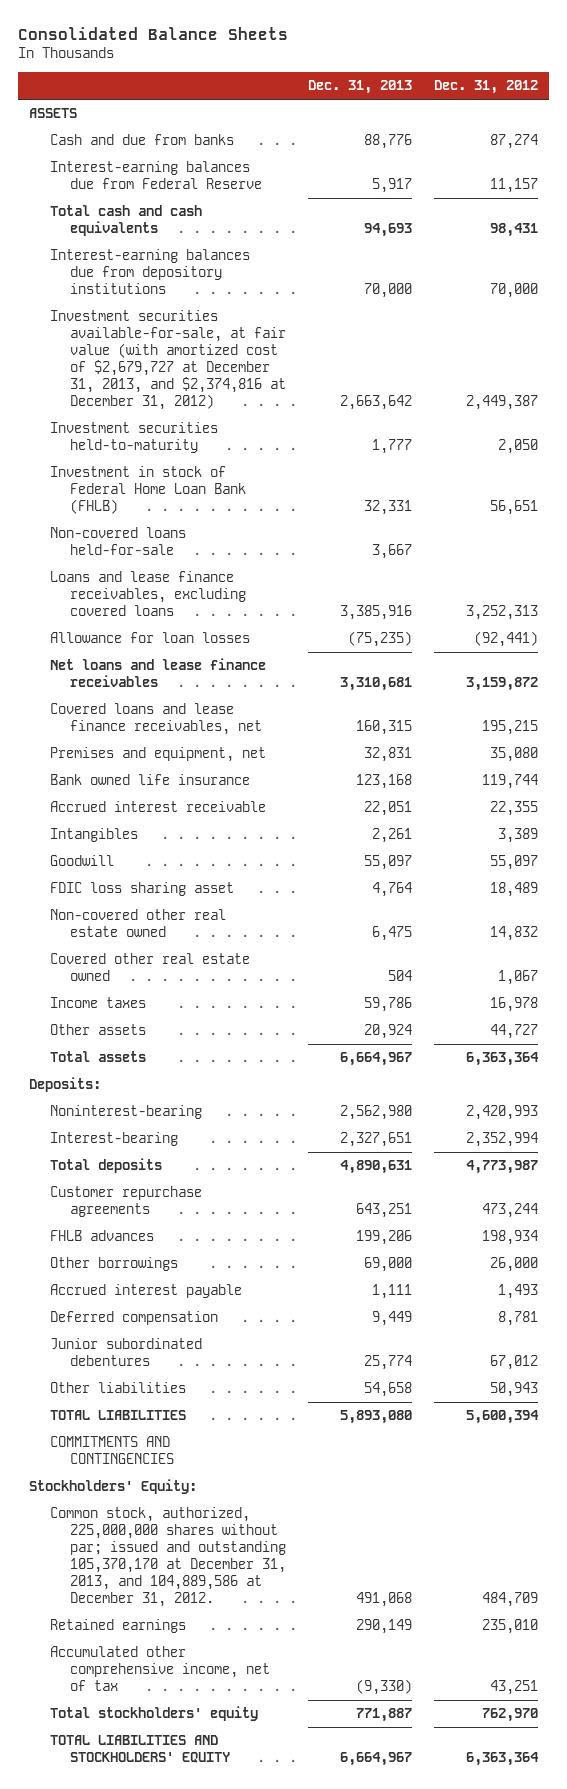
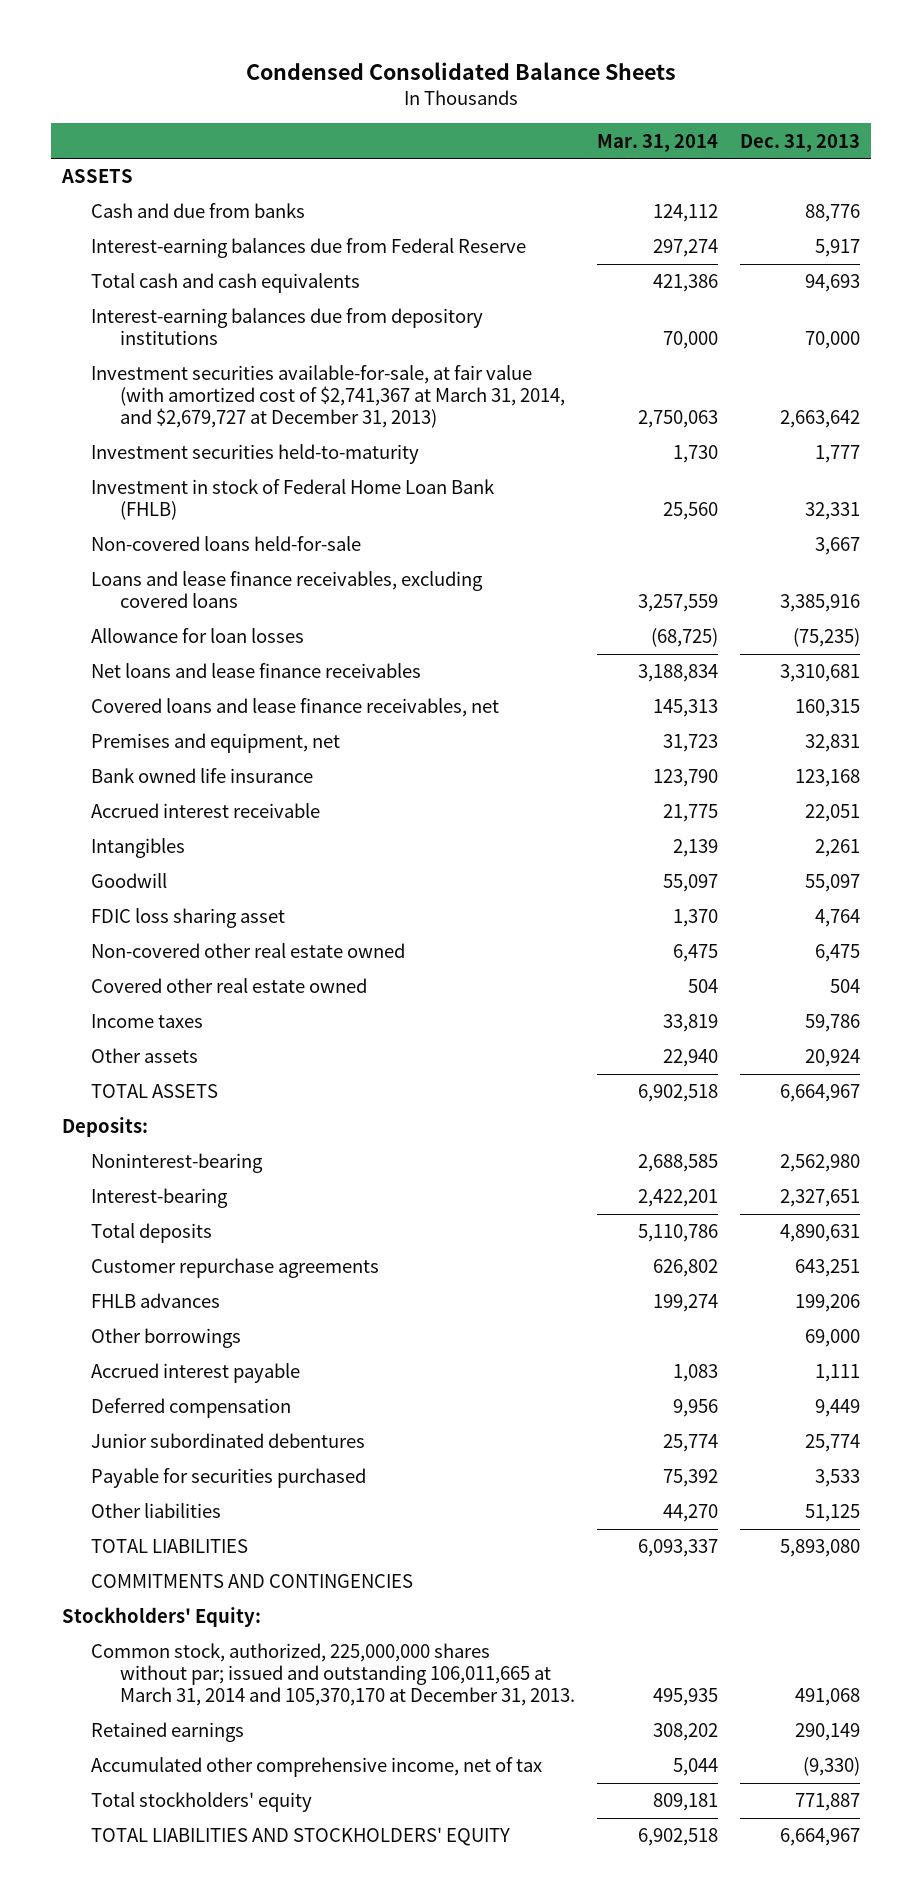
[18,26,289,40] Consolidated Balance Sheets -> [245,61,676,80] Condensed Consolidated Balance Sheets
[434,80,539,95] Dec. 31, 2012 -> none
none -> [596,133,718,152] Mar. 31, 2014
[49,310,287,411] Investment securities available-for-sale, at fair value (with amortized cost of $2,679,727 at December 31, 2013, and $2,374,816 at December 31, 2012) -> [91,365,565,429] Investment securities available-for-sale, at fair value (with amortized cost of $2,741,367 at March 31, 2014, and $2,679,727 at December 31, 2013)
[49,1051,146,1063] Total assets -> [91,1084,219,1099] TOTAL ASSETS
none -> [91,1468,367,1489] Payable for securities purchased
[364,1382,413,1398] 54,658 -> [804,1504,860,1523] 51,125
[49,1507,287,1608] Common stock, authorized, 225,000,000 shares without par; issued and outstanding 105,370,170 at December 31, 2013, and 104,889,586 at December 31, 2012. -> [91,1643,575,1707] Common stock, authorized, 225,000,000 shares without par; issued and outstanding 106,011,665 at March 31, 2014 and 105,370,170 at December 31, 2013.

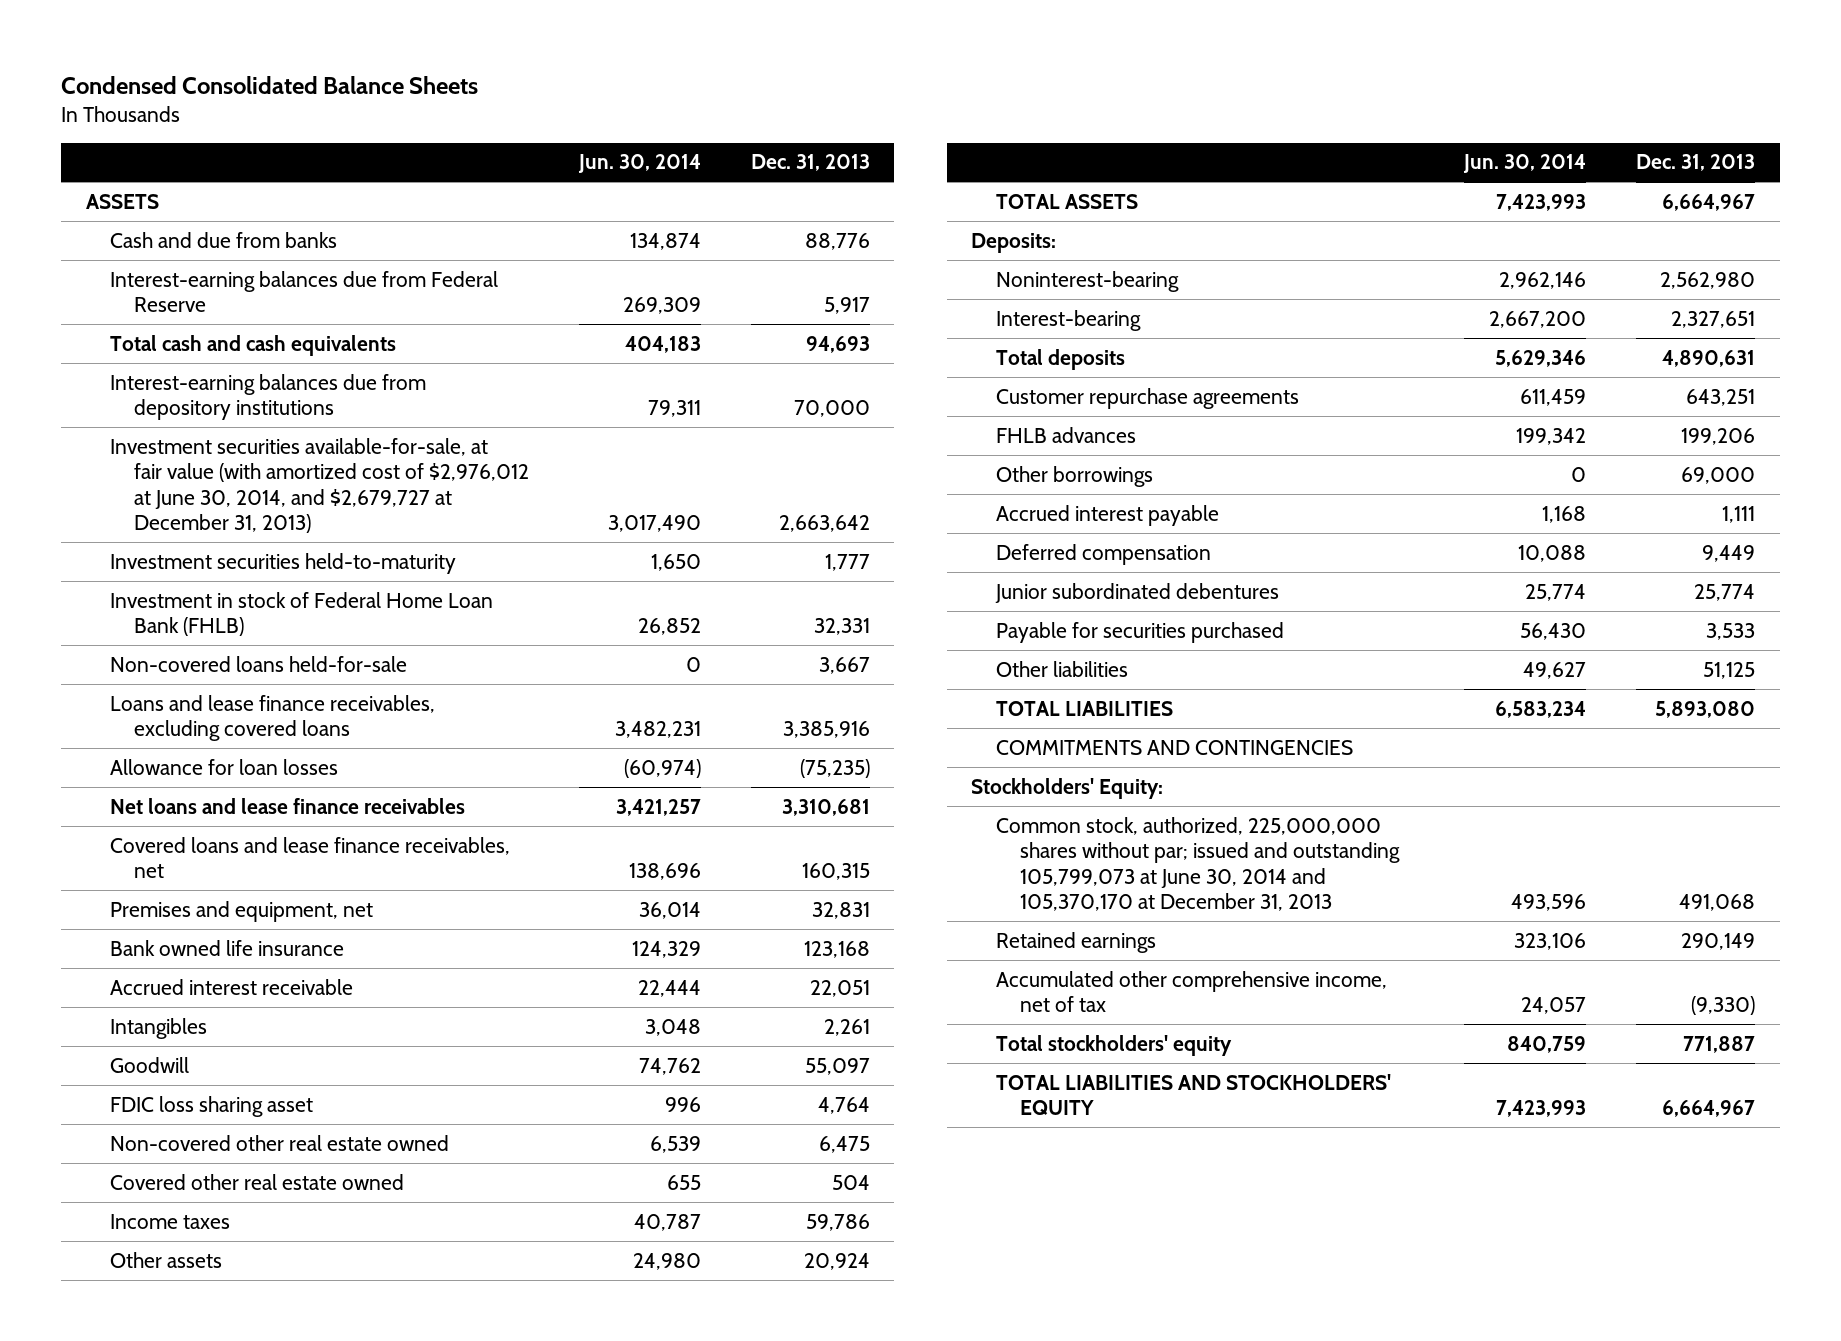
[596,133,718,152] Mar. 31, 2014 -> none
none -> [577,154,701,174] Jun. 30, 2014
[91,365,565,429] Investment securities available-for-sale, at fair value (with amortized cost of $2,741,367 at March 31, 2014, and $2,679,727 at December 31, 2013) -> [110,437,530,534] Investment securities available-for-sale, at fair value (with amortized cost of $2,976,012 at June 30, 2014, and $2,679,727 at December 31, 2013)
[91,1643,575,1707] Common stock, authorized, 225,000,000 shares without par; issued and outstanding 106,011,665 at March 31, 2014 and 105,370,170 at December 31, 2013. -> [995,816,1400,912] Common stock, authorized, 225,000,000 shares without par; issued and outstanding 105,799,073 at June 30, 2014 and 105,370,170 at December 31, 2013

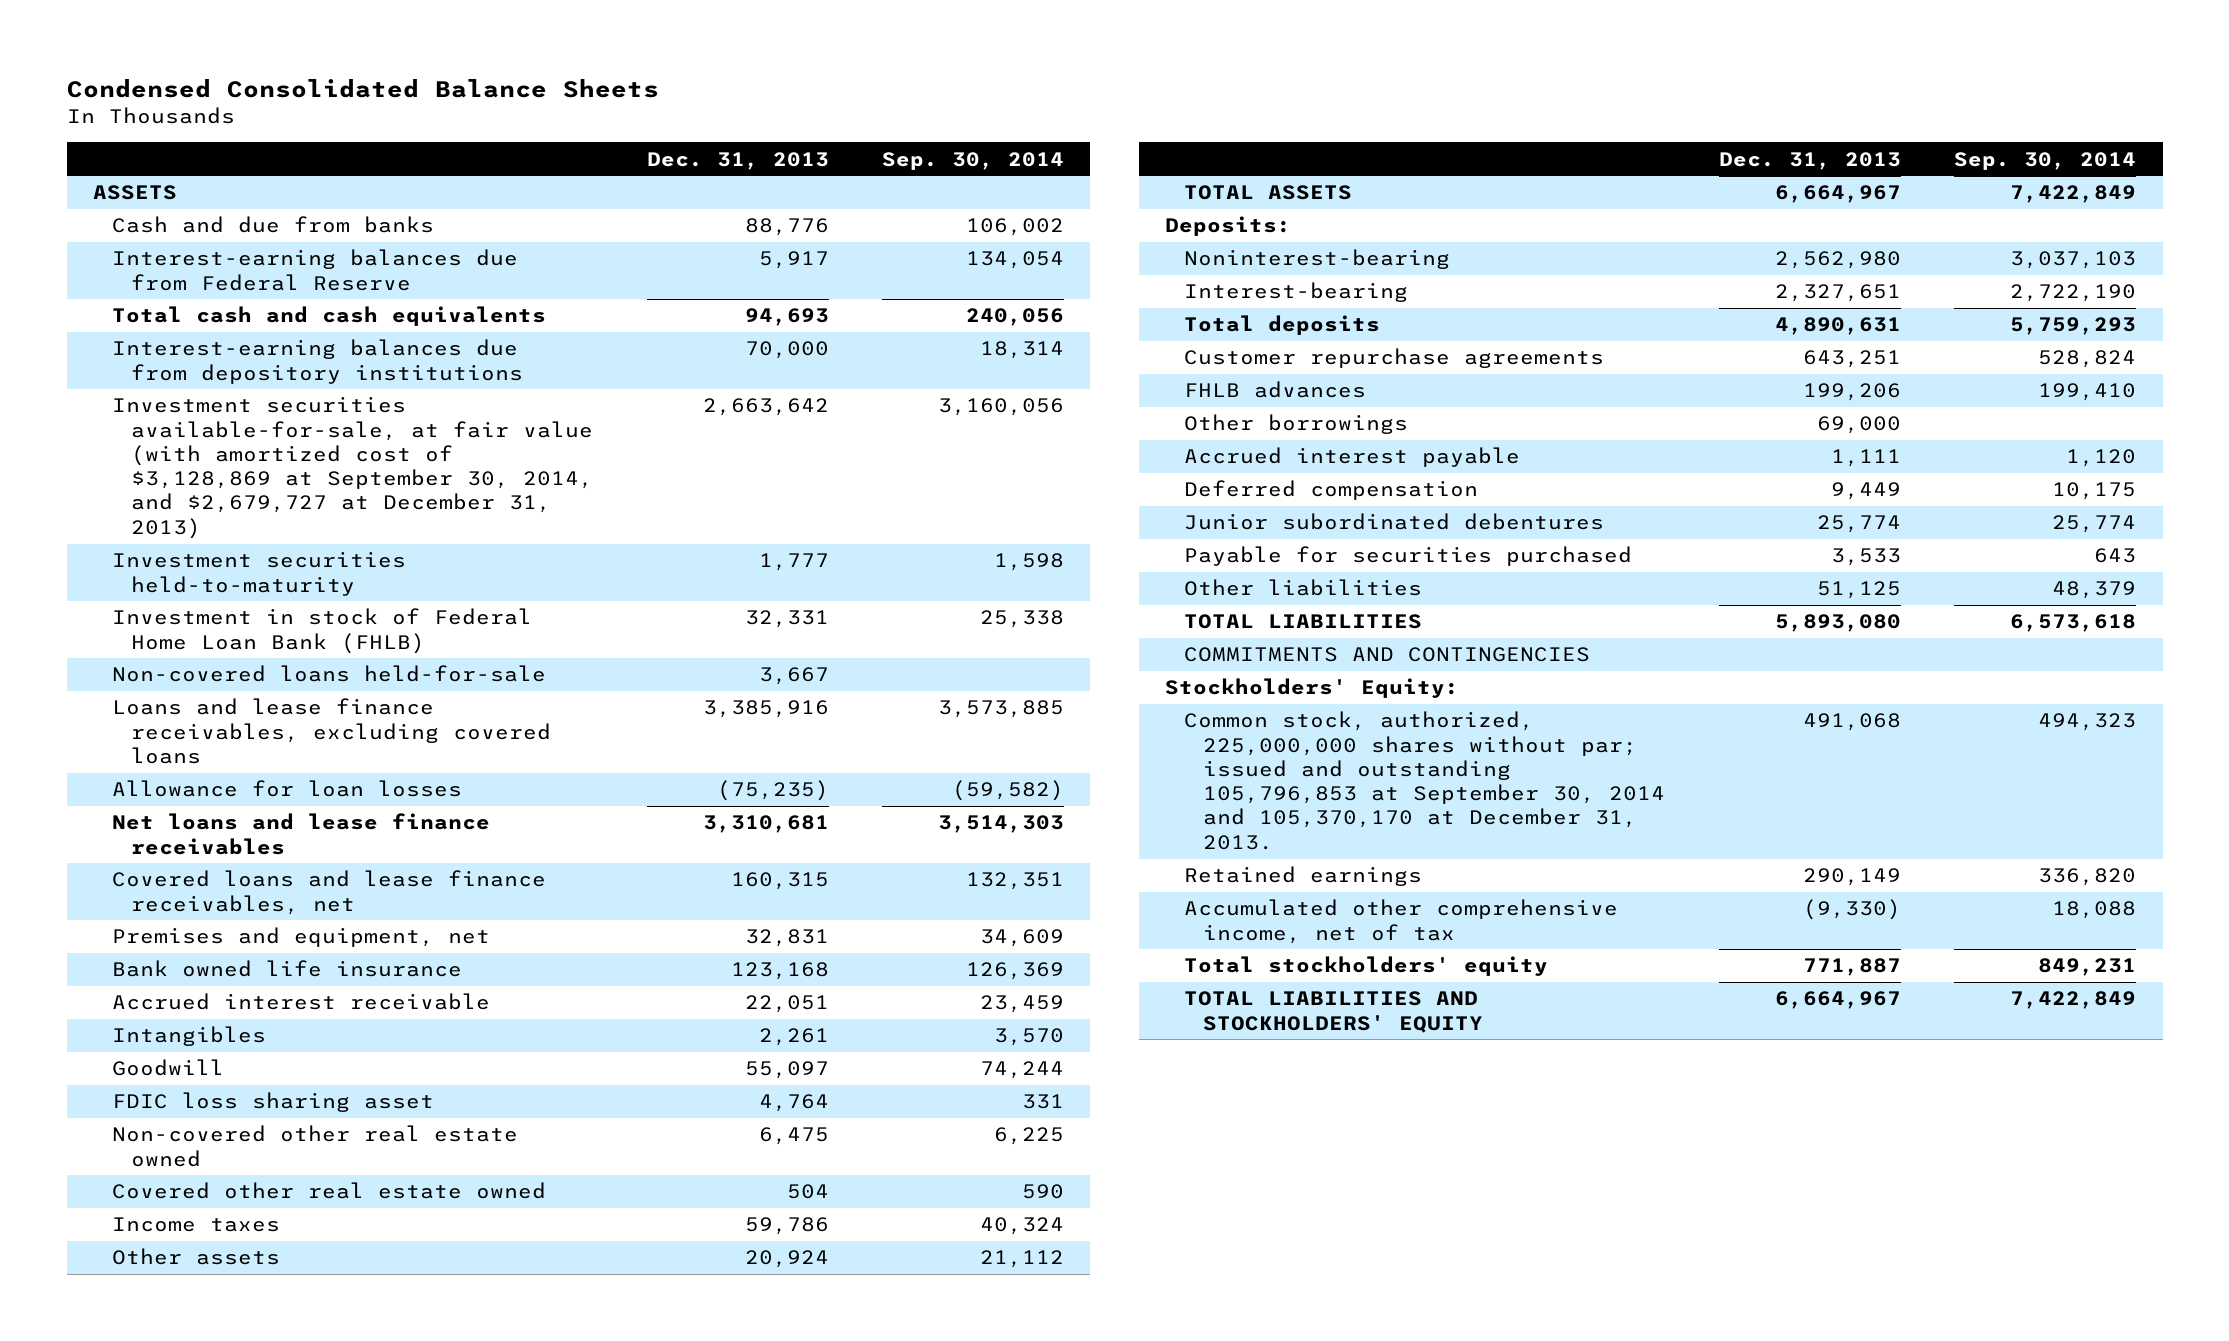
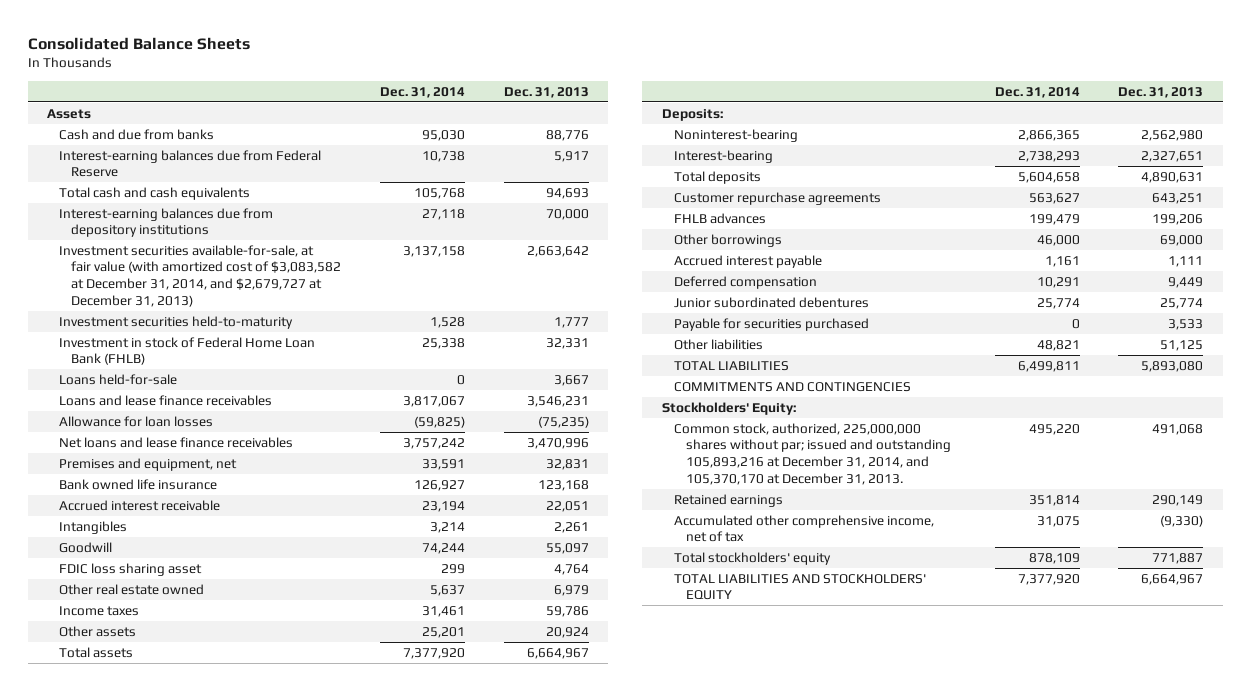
[66,78,659,98] Condensed Consolidated Balance Sheets -> [27,36,250,50] Consolidated Balance Sheets
[881,151,1064,170] Sep. 30, 2014 -> none
none -> [379,86,465,98] Dec. 31, 2014
[93,185,178,201] ASSETS -> [46,108,91,119] Assets
[112,396,594,539] Investment securities available-for-sale, at fair value (with amortized cost of $3,128,869 at September 30, 2014, and $2,679,727 at December 31, 2013) -> [59,244,342,307] Investment securities available-for-sale, at fair value (with amortized cost of $3,083,582 at December 31, 2014, and $2,679,727 at December 31, 2013)
[112,665,547,683] Non-covered loans held-for-sale -> [59,373,178,385] Loans held-for-sale
[112,698,552,764] Loans and lease finance receivables, excluding covered loans -> [59,394,273,406] Loans and lease finance receivables
[702,700,829,719] 3,385,916 -> [526,395,589,407] 3,546,231
[112,870,547,915] Covered loans and lease finance receivables, net -> none
[702,815,829,834] 3,310,681 -> [526,437,589,449] 3,470,996
[112,1125,519,1167] Non-covered other real estate owned -> none
[112,1182,547,1200] Covered other real estate owned -> [59,583,205,595] Other real estate owned
[786,1184,829,1200] 504 -> [553,584,589,596] 6,979
[1184,185,1353,201] TOTAL ASSETS -> [59,646,134,658] Total assets
[1184,711,1666,850] Common stock, authorized, 225,000,000 shares without par; issued and outstanding 105,796,853 at September 30, 2014 and 105,370,170 at December 31, 2013. -> [673,422,951,485] Common stock, authorized, 225,000,000 shares without par; issued and outstanding 105,893,216 at December 31, 2014, and 105,370,170 at December 31, 2013.

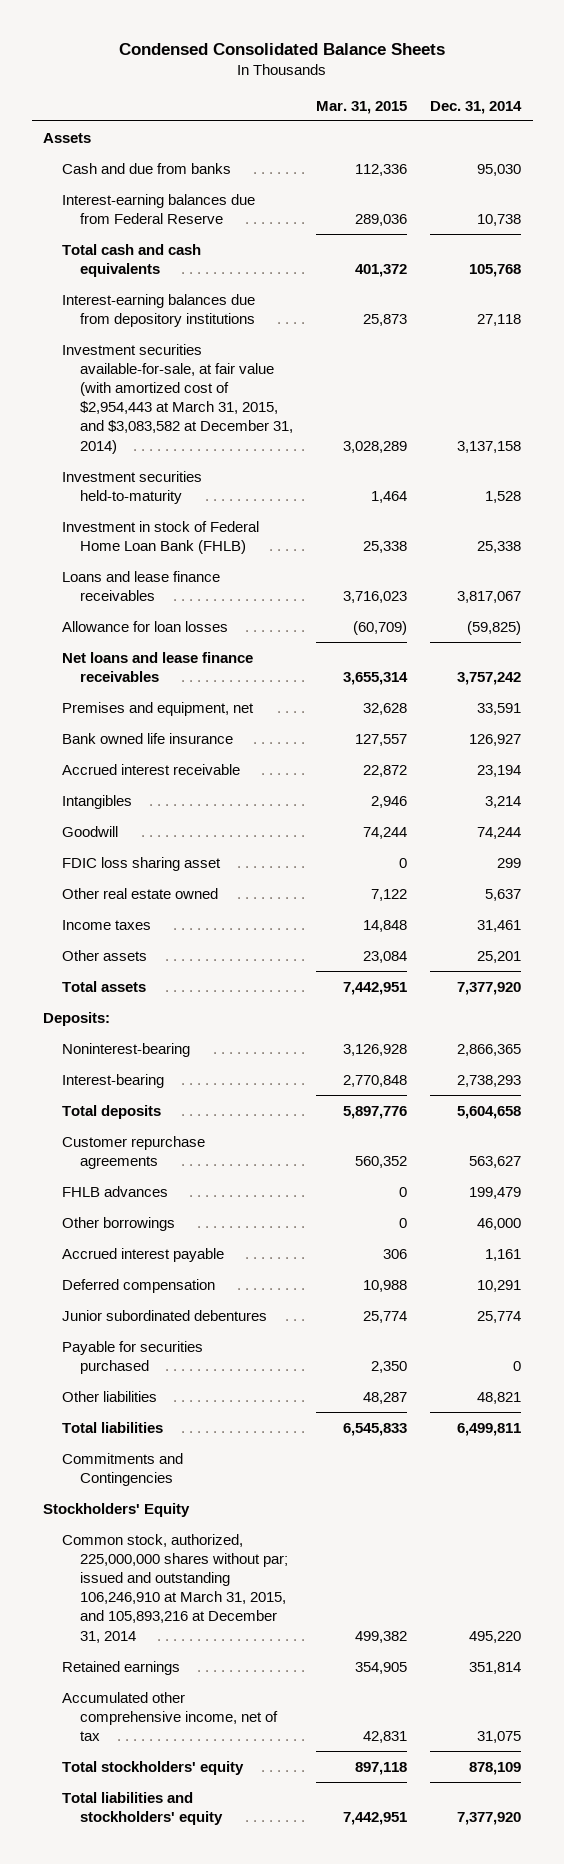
[27,36,250,50] Consolidated Balance Sheets -> [119,42,446,55] Condensed Consolidated Balance Sheets
[503,86,589,98] Dec. 31, 2013 -> none
none -> [316,100,408,114] Mar. 31, 2015
[59,244,342,307] Investment securities available-for-sale, at fair value (with amortized cost of $3,083,582 at December 31, 2014, and $2,679,727 at December 31, 2013) -> [61,343,294,454] Investment securities available-for-sale, at fair value (with amortized cost of $2,954,443 at March 31, 2015, and $3,083,582 at December 31, 2014)
[59,373,178,385] Loans held-for-sale -> none
[673,360,789,371] TOTAL LIABILITIES -> [61,1421,163,1433] Total liabilities
[673,381,911,392] COMMITMENTS AND CONTINGENCIES -> [61,1452,183,1486] Commitments and Contingencies
[661,401,796,415] Stockholders' Equity: -> [43,1502,191,1517] Stockholders' Equity
[673,422,951,485] Common stock, authorized, 225,000,000 shares without par; issued and outstanding 105,893,216 at December 31, 2014, and 105,370,170 at December 31, 2013. -> [61,1533,289,1643] Common stock, authorized, 225,000,000 shares without par; issued and outstanding 106,246,910 at March 31, 2015, and 105,893,216 at December 31, 2014
[673,573,926,601] TOTAL LIABILITIES AND STOCKHOLDERS' EQUITY -> [61,1791,224,1825] Total liabilities and stockholders' equity

